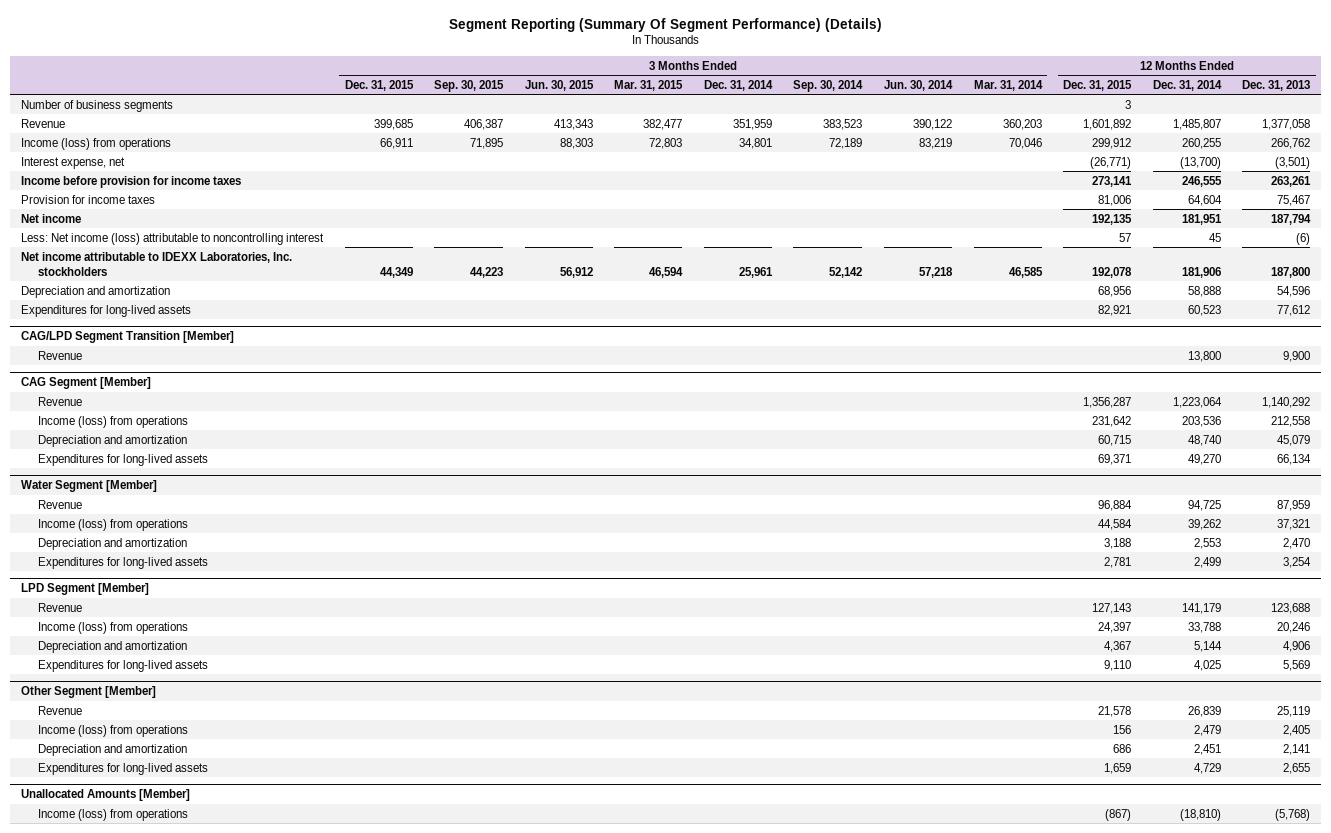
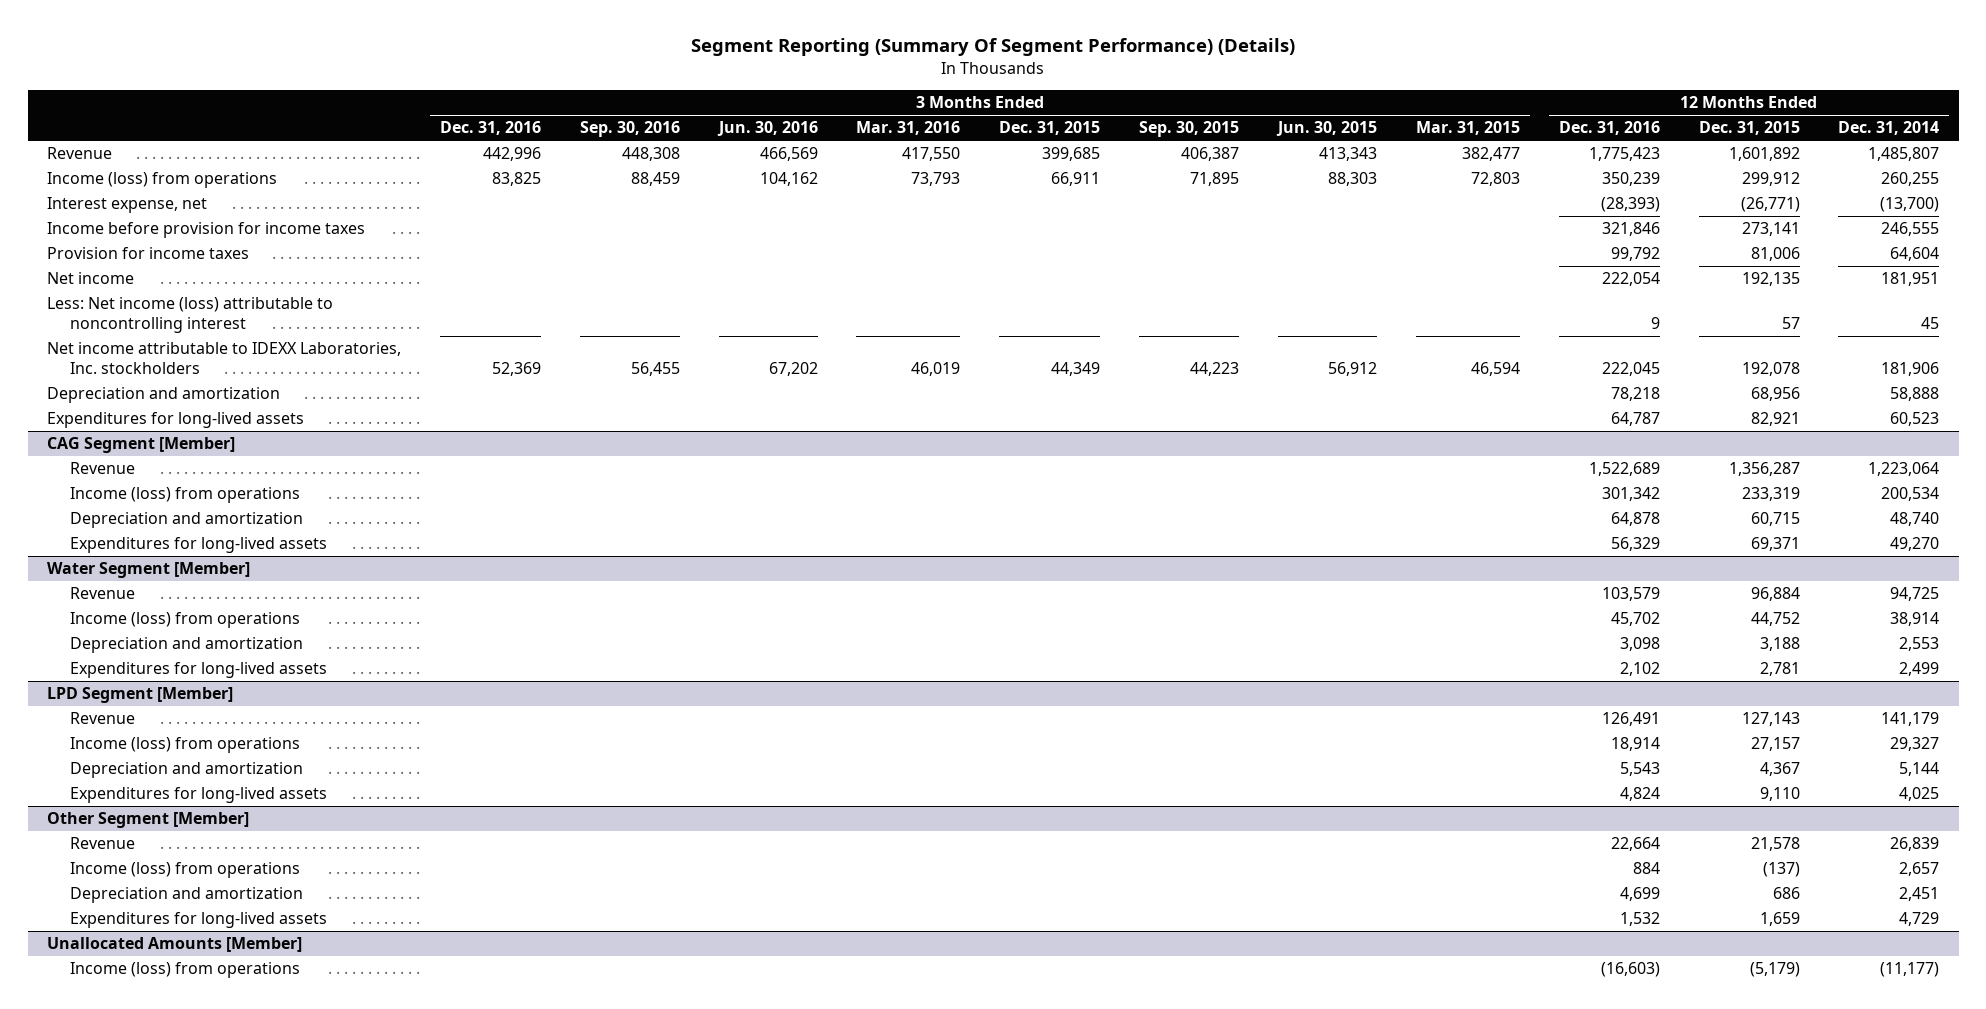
[703,79,773,91] Dec. 31, 2014 -> none
[793,79,864,92] Sep. 30, 2014 -> none
[883,79,953,91] Jun. 30, 2014 -> none
[973,79,1043,91] Mar. 31, 2014 -> none
[1242,79,1311,91] Dec. 31, 2013 -> none
none -> [439,121,541,136] Dec. 31, 2016
none -> [579,121,680,138] Sep. 30, 2016
none -> [716,121,818,137] Jun. 30, 2016
none -> [856,121,961,136] Mar. 31, 2016
none -> [1558,121,1660,136] Dec. 31, 2016
[21,99,174,112] Number of business segments -> none
[21,331,235,344] CAG/LPD Segment Transition [Member] -> none
[37,350,82,360] Revenue -> none
[1092,415,1132,427] 231,642 -> [1741,487,1800,502] 233,319
[1181,415,1221,427] 203,536 -> [1881,487,1940,502] 200,534
[1098,518,1133,530] 44,584 -> [1750,612,1800,627] 44,752
[1187,518,1221,530] 39,262 -> [1890,612,1940,627] 38,914
[1098,621,1132,633] 24,397 -> [1750,737,1800,752] 27,157
[1187,621,1221,633] 33,788 -> [1890,737,1940,752] 29,327
[1113,724,1132,734] 156 -> [1762,862,1800,878] (137)
[1193,724,1221,736] 2,479 -> [1899,862,1940,877] 2,657
[1105,808,1132,821] (867) -> [1749,962,1800,978] (5,179)
[1179,808,1221,821] (18,810) -> [1880,962,1940,978] (11,177)

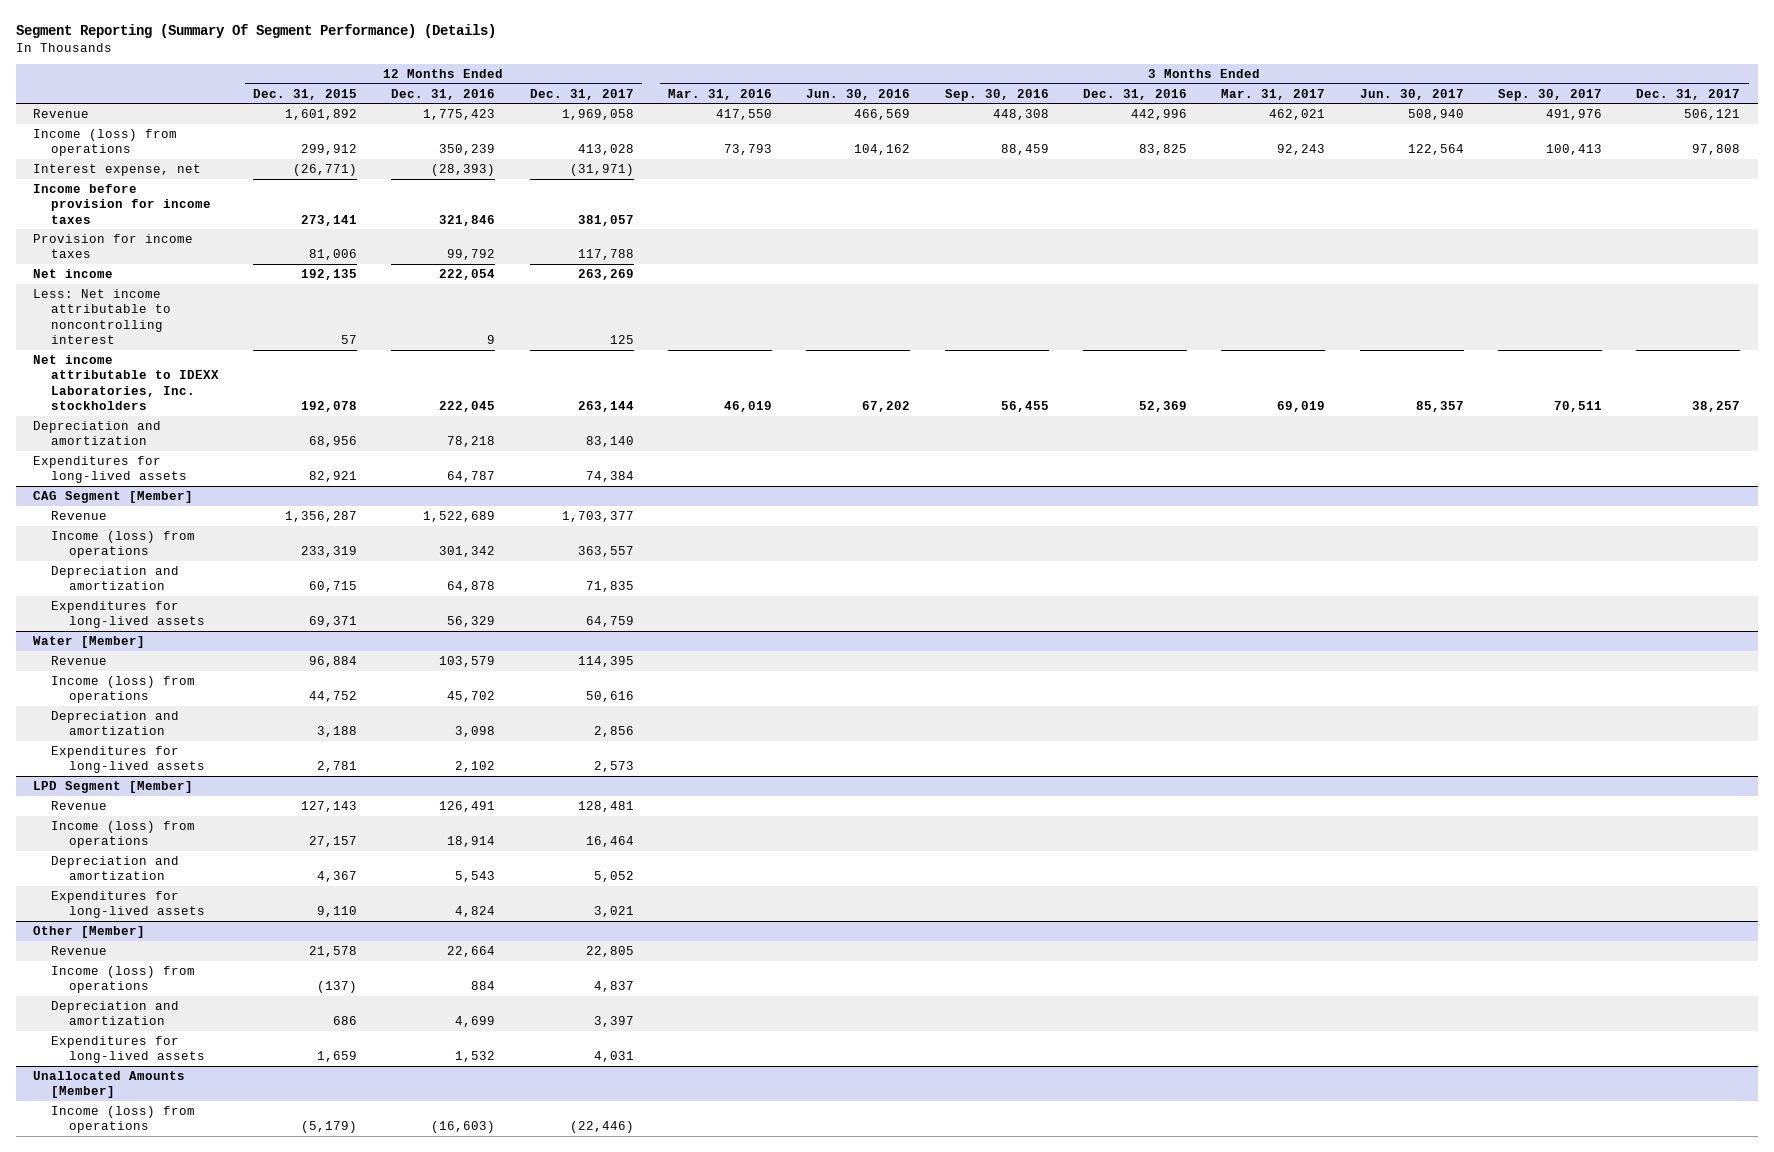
[999,121,1101,136] Dec. 31, 2015 -> none
[1139,121,1240,138] Sep. 30, 2015 -> none
[1276,121,1378,137] Jun. 30, 2015 -> none
[1415,121,1520,136] Mar. 31, 2015 -> none
[1838,121,1940,136] Dec. 31, 2014 -> none
none -> [529,88,634,100] Dec. 31, 2017
none -> [1221,88,1326,100] Mar. 31, 2017
none -> [1359,88,1464,100] Jun. 30, 2017
none -> [1498,88,1603,101] Sep. 30, 2017
none -> [1636,88,1741,100] Dec. 31, 2017
[47,297,334,333] Less: Net income (loss) attributable to noncontrolling interest -> [33,288,171,345] Less: Net income attributable to noncontrolling interest
[47,562,251,579] Water Segment [Member] -> [33,635,146,648] Water [Member]
[47,812,250,829] Other Segment [Member] -> [33,925,146,938] Other [Member]

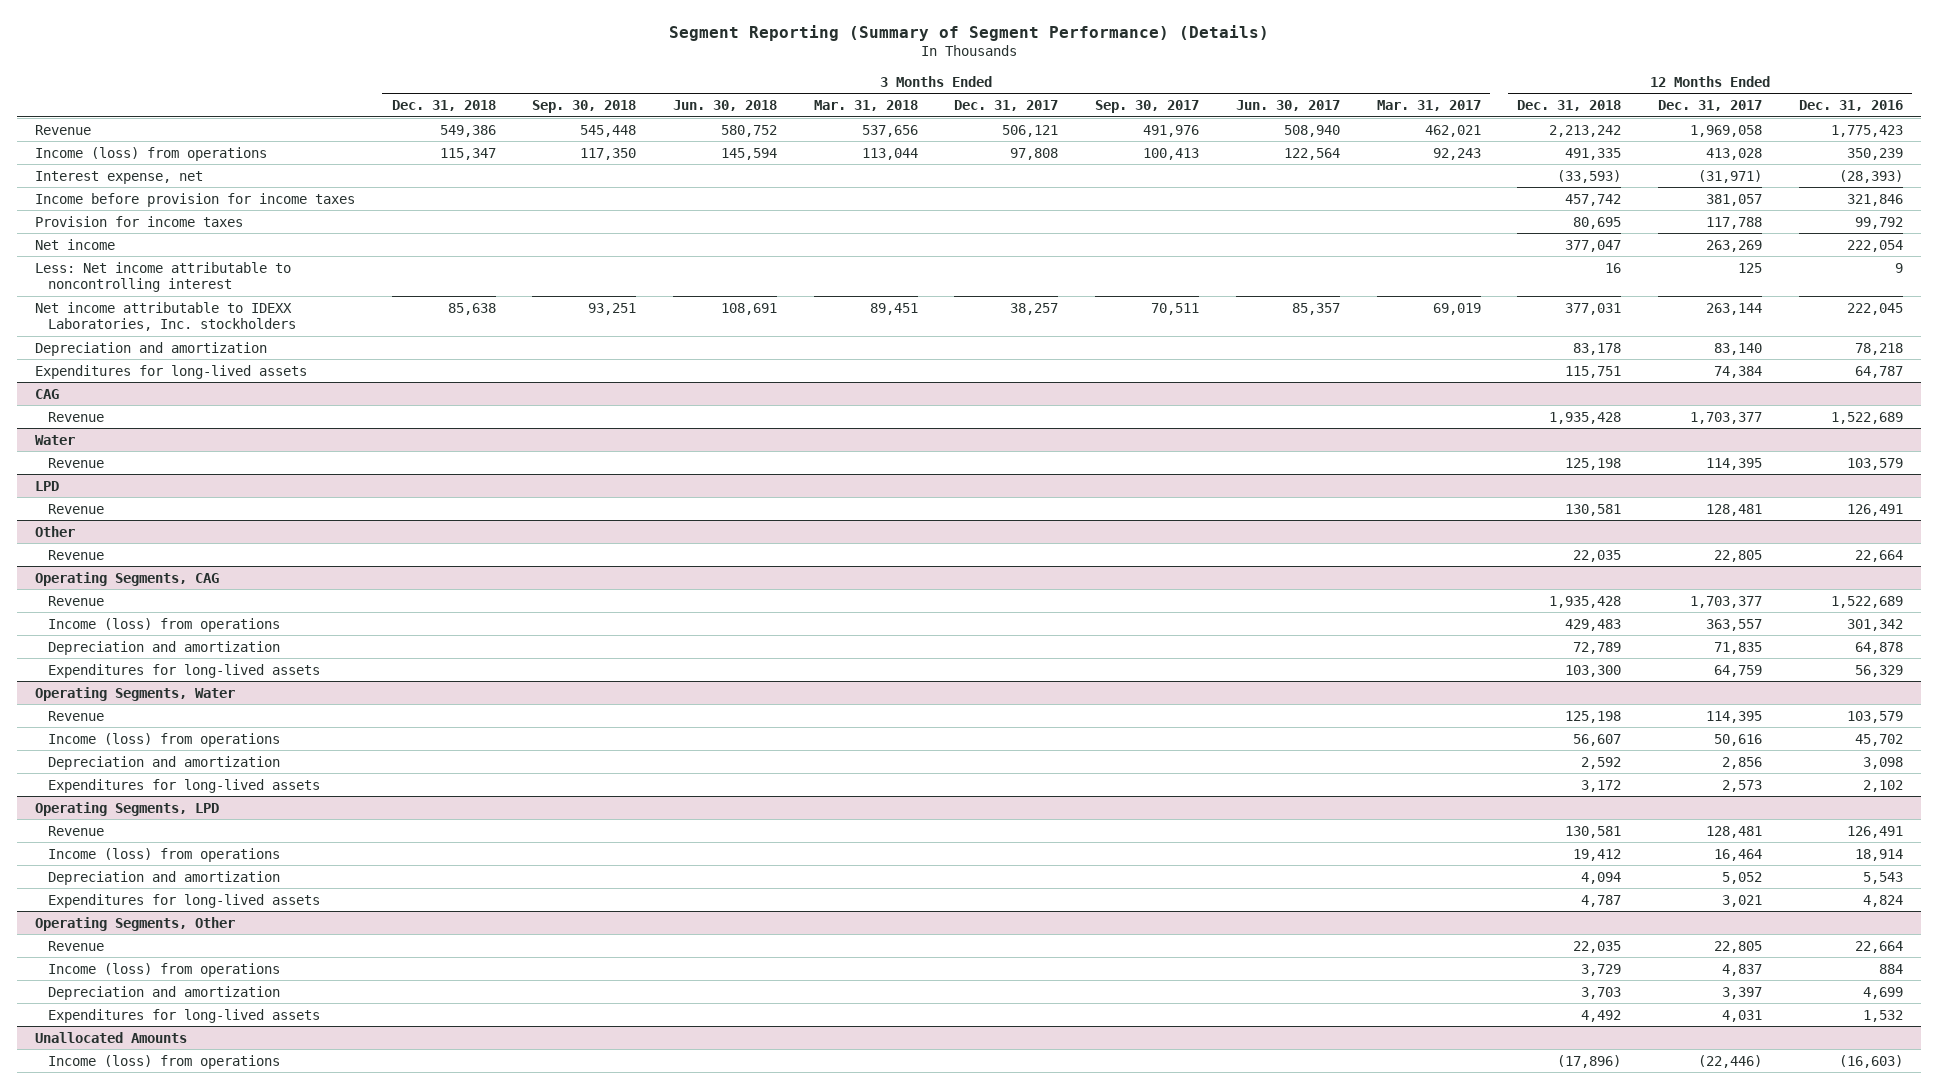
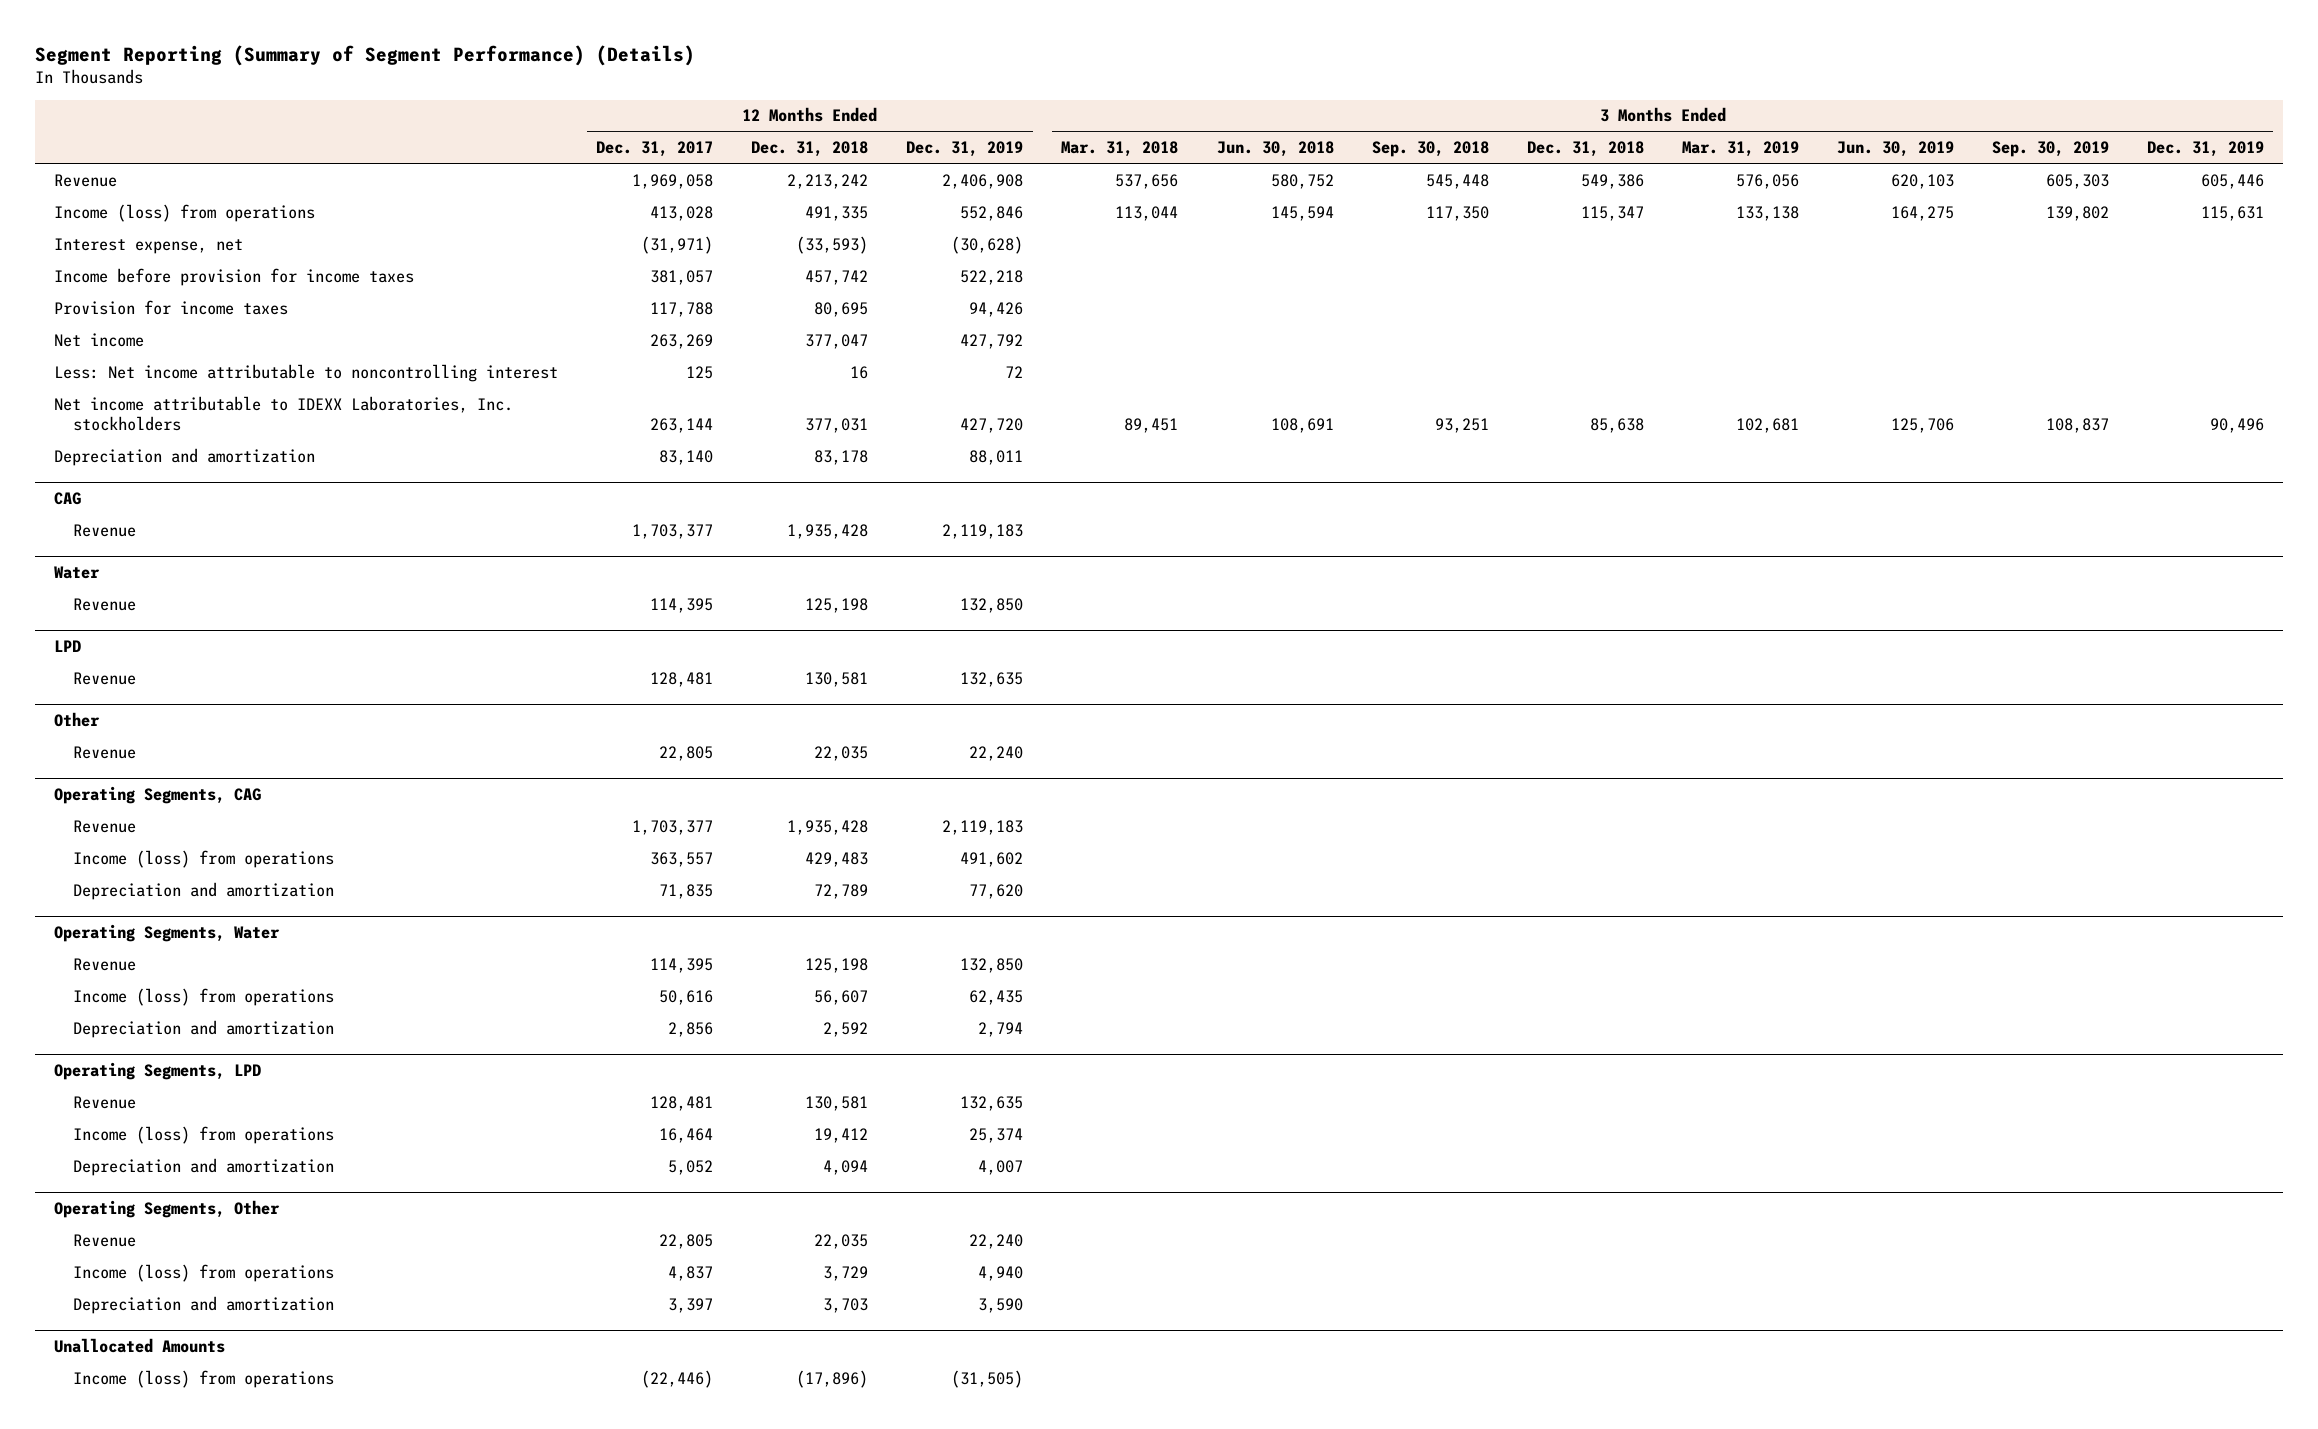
[954,100,1059,112] Dec. 31, 2017 -> none
[1095,100,1200,114] Sep. 30, 2017 -> none
[1235,100,1340,112] Jun. 30, 2017 -> none
[1376,100,1481,112] Mar. 31, 2017 -> none
[1798,100,1903,112] Dec. 31, 2016 -> none
none -> [906,141,1024,158] Dec. 31, 2019
none -> [1681,141,1799,158] Mar. 31, 2019
none -> [1836,141,1954,158] Jun. 30, 2019
none -> [1991,141,2109,158] Sep. 30, 2019
none -> [2146,141,2264,158] Dec. 31, 2019
[34,364,307,379] Expenditures for long-lived assets -> none
[47,663,320,678] Expenditures for long-lived assets -> none
[47,778,320,793] Expenditures for long-lived assets -> none
[47,893,320,908] Expenditures for long-lived assets -> none
[47,1008,320,1023] Expenditures for long-lived assets -> none

